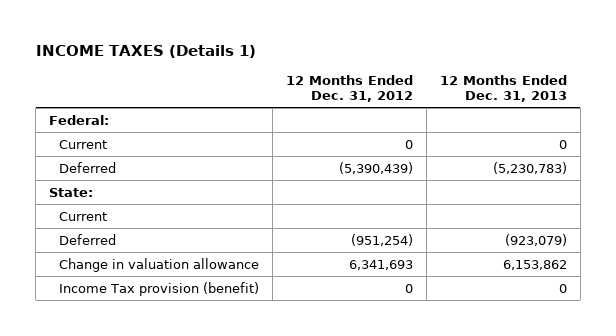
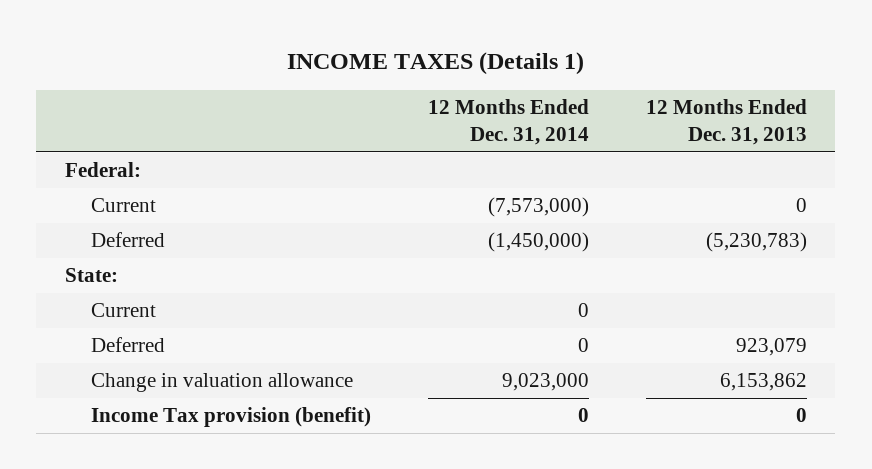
[285,74,413,102] 12 Months Ended Dec. 31, 2012 -> none
none -> [427,98,589,145] 12 Months Ended Dec. 31, 2014
[504,233,567,246] (923,079) -> [735,338,807,357] 923,079

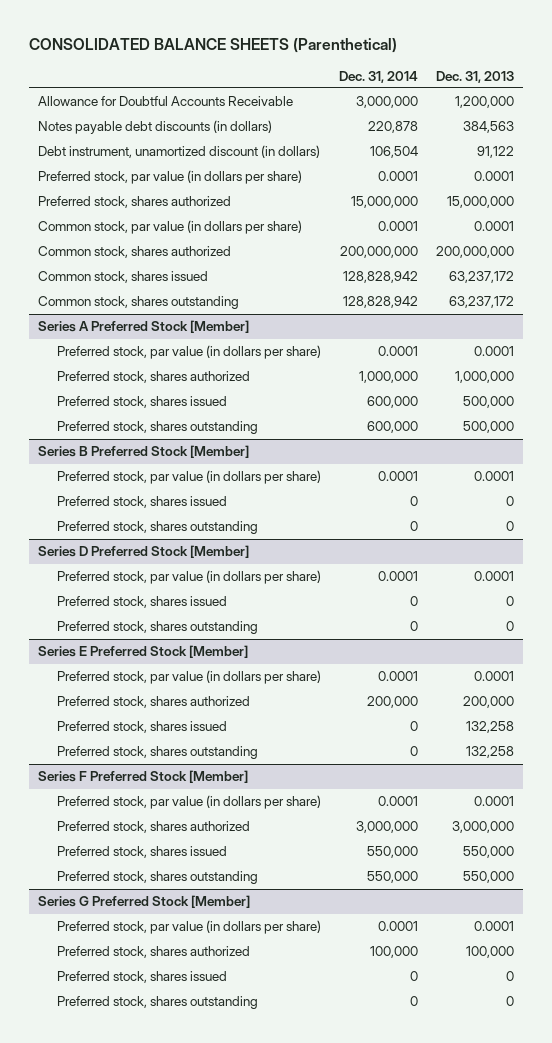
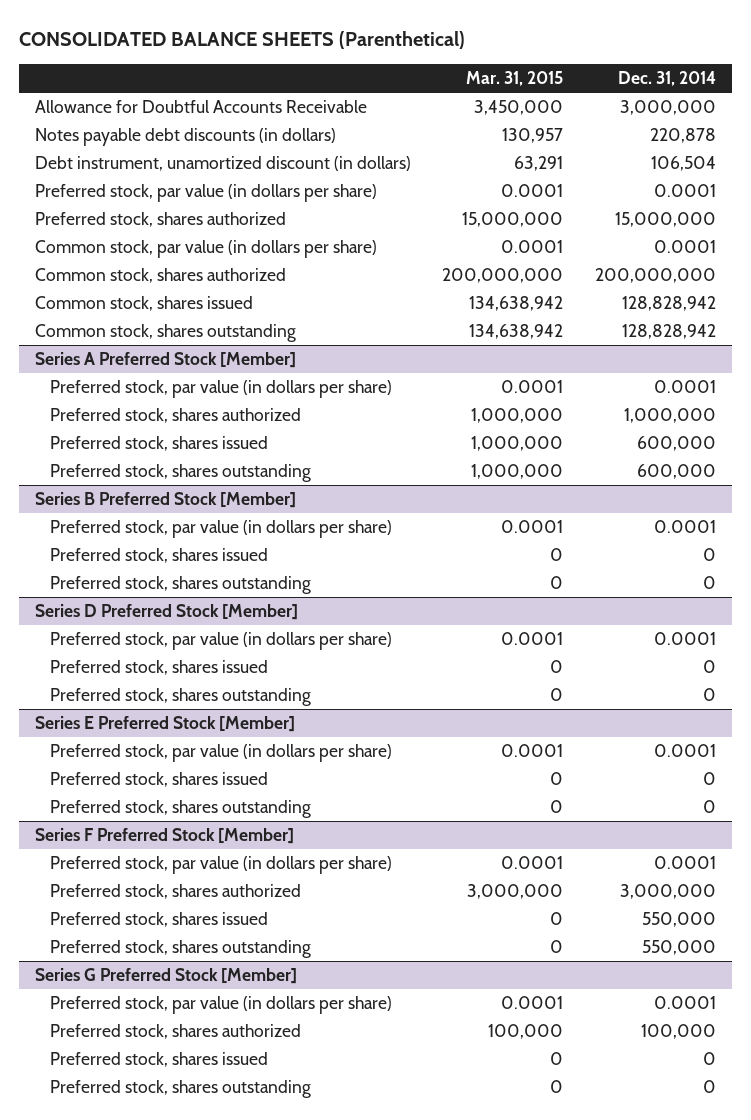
[436,70,515,83] Dec. 31, 2013 -> none
none -> [466,71,564,87] Mar. 31, 2015
[56,696,250,709] Preferred stock, shares authorized -> none

